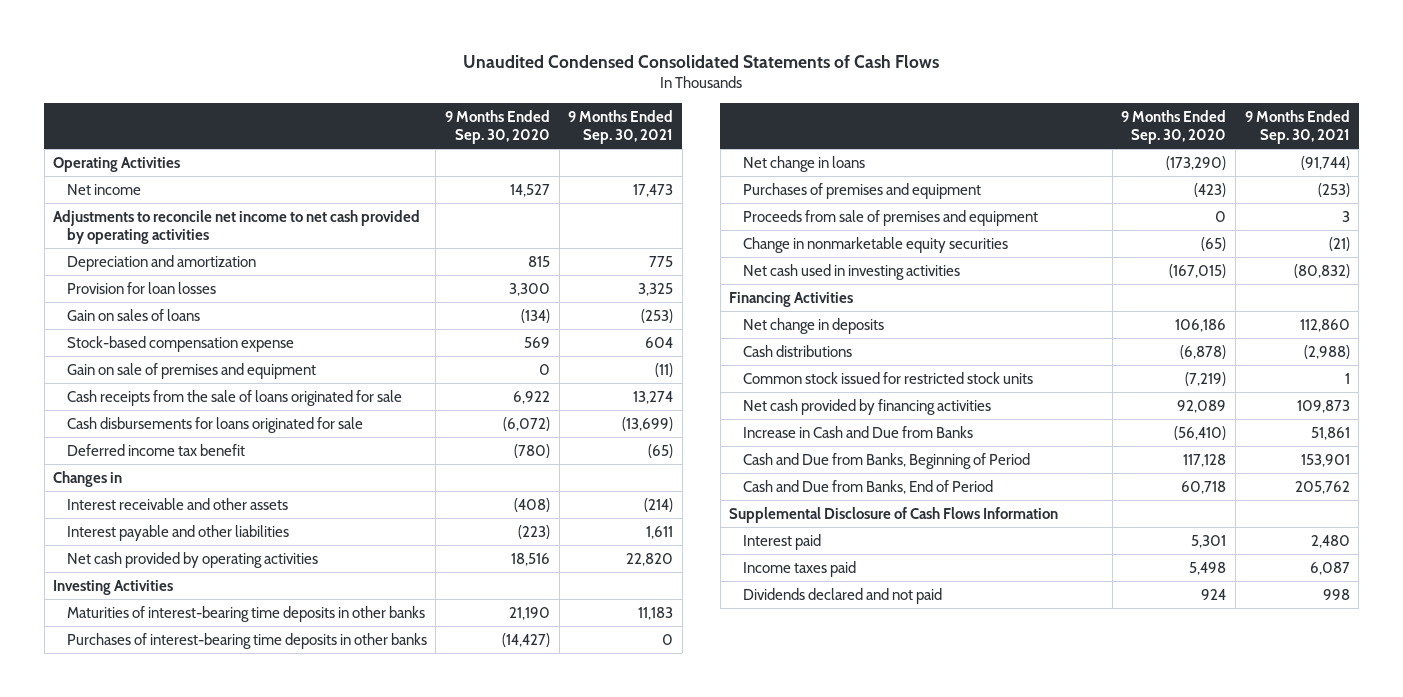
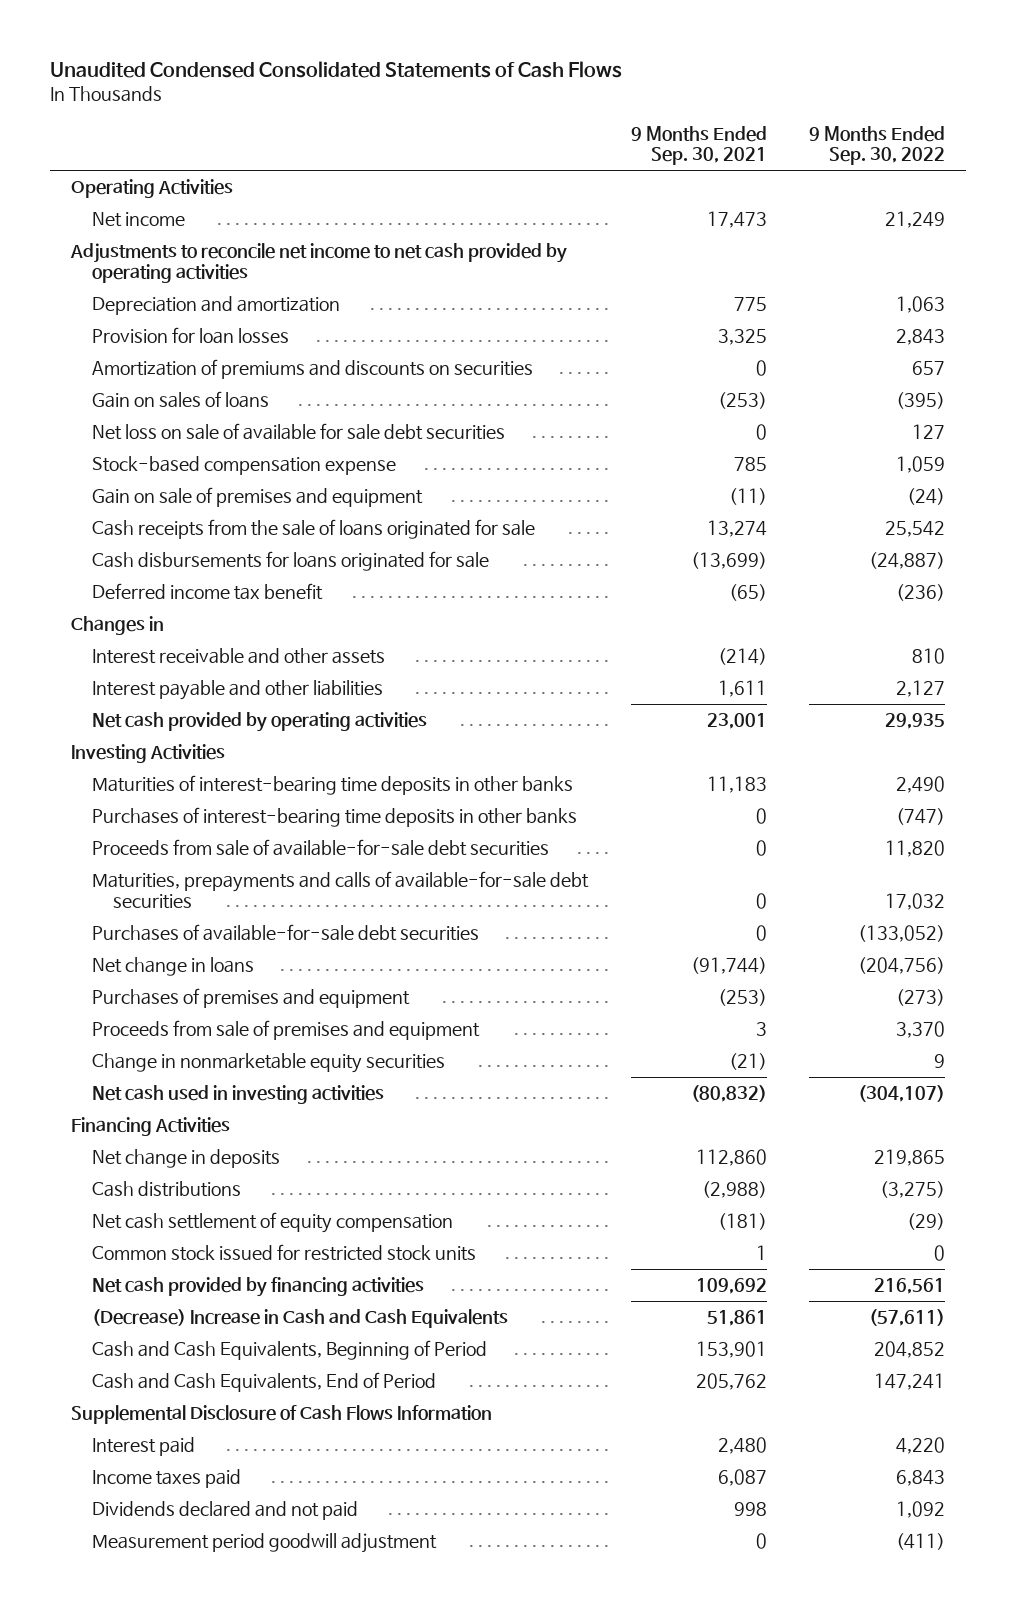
[444,109,550,144] 9 Months Ended Sep. 30, 2020 -> none
none -> [809,125,946,166] 9 Months Ended Sep. 30, 2022
none -> [92,359,534,380] Amortization of premiums and discounts on securities
none -> [92,423,506,441] Net loss on sale of available for sale debt securities
[645,336,674,348] 604 -> [733,457,767,472] 785
[626,552,674,566] 22,820 -> [706,713,767,730] 23,001
none -> [92,839,550,857] Proceeds from sale of available-for-sale debt securities
none -> [92,871,590,910] Maturities, prepayments and calls of available-for-sale debt securities
none -> [92,924,480,942] Purchases of available-for-sale debt securities
none -> [92,1212,454,1234] Net cash settlement of equity compensation
[1296,399,1350,413] 109,873 -> [695,1278,767,1295] 109,692
[742,425,973,438] Increase in Cash and Due from Banks -> [92,1309,509,1329] (Decrease) Increase in Cash and Cash Equivalents
[742,452,1030,469] Cash and Due from Banks, Beginning of Period -> [92,1340,488,1361] Cash and Cash Equivalents, Beginning of Period
[742,479,993,494] Cash and Due from Banks, End of Period -> [92,1372,437,1393] Cash and Cash Equivalents, End of Period
none -> [92,1533,438,1554] Measurement period goodwill adjustment

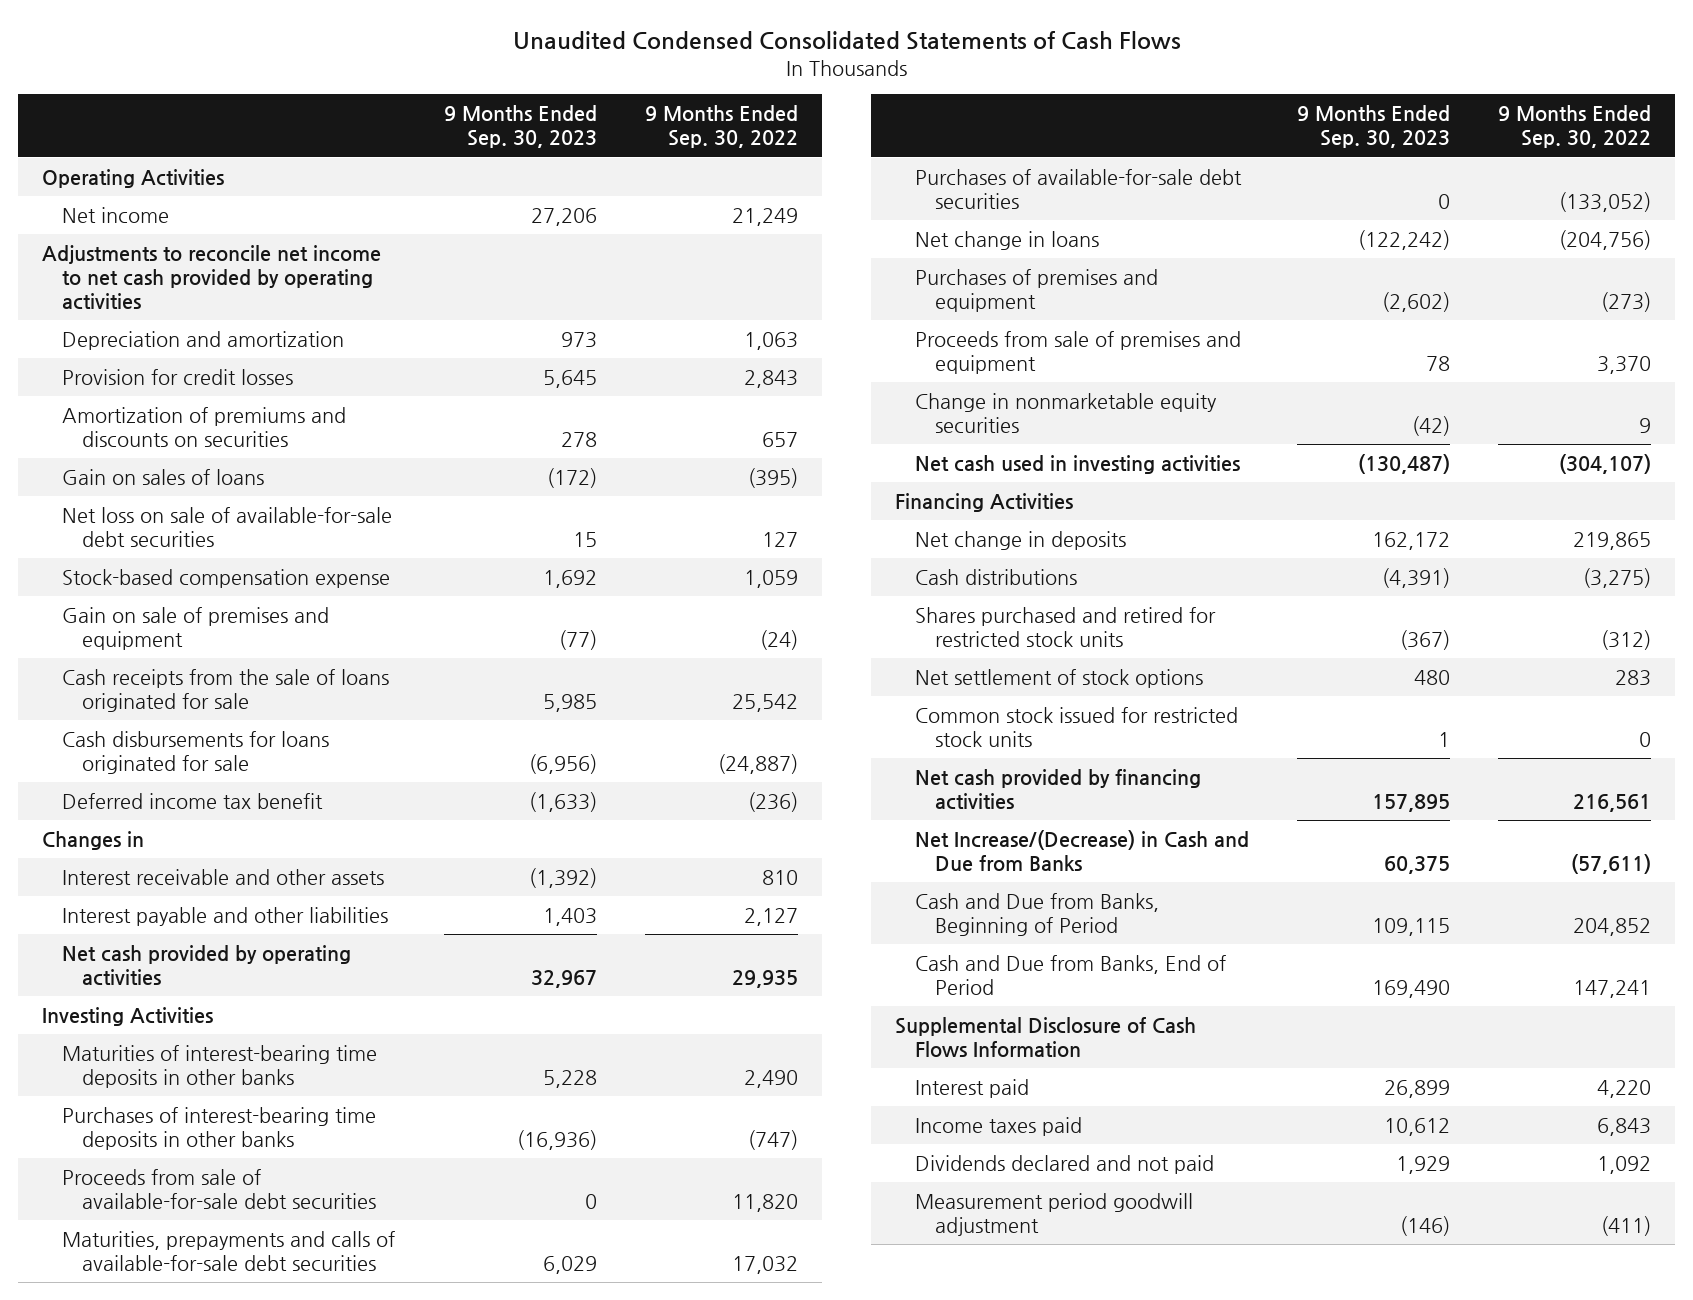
[630,125,767,166] 9 Months Ended Sep. 30, 2021 -> none
none -> [444,105,598,149] 9 Months Ended Sep. 30, 2023
[92,327,290,345] Provision for loan losses -> [62,368,294,385] Provision for credit losses
[92,423,506,441] Net loss on sale of available for sale debt securities -> [62,506,393,548] Net loss on sale of available-for-sale debt securities
[92,1212,454,1234] Net cash settlement of equity compensation -> none
none -> [915,606,1217,648] Shares purchased and retired for restricted stock units
none -> [915,668,1204,688] Net settlement of stock options
[92,1309,509,1329] (Decrease) Increase in Cash and Cash Equivalents -> [915,829,1250,872] Net Increase/(Decrease) in Cash and Due from Banks
[92,1340,488,1361] Cash and Cash Equivalents, Beginning of Period -> [915,892,1160,937] Cash and Due from Banks, Beginning of Period
[92,1372,437,1393] Cash and Cash Equivalents, End of Period -> [915,954,1227,996] Cash and Due from Banks, End of Period

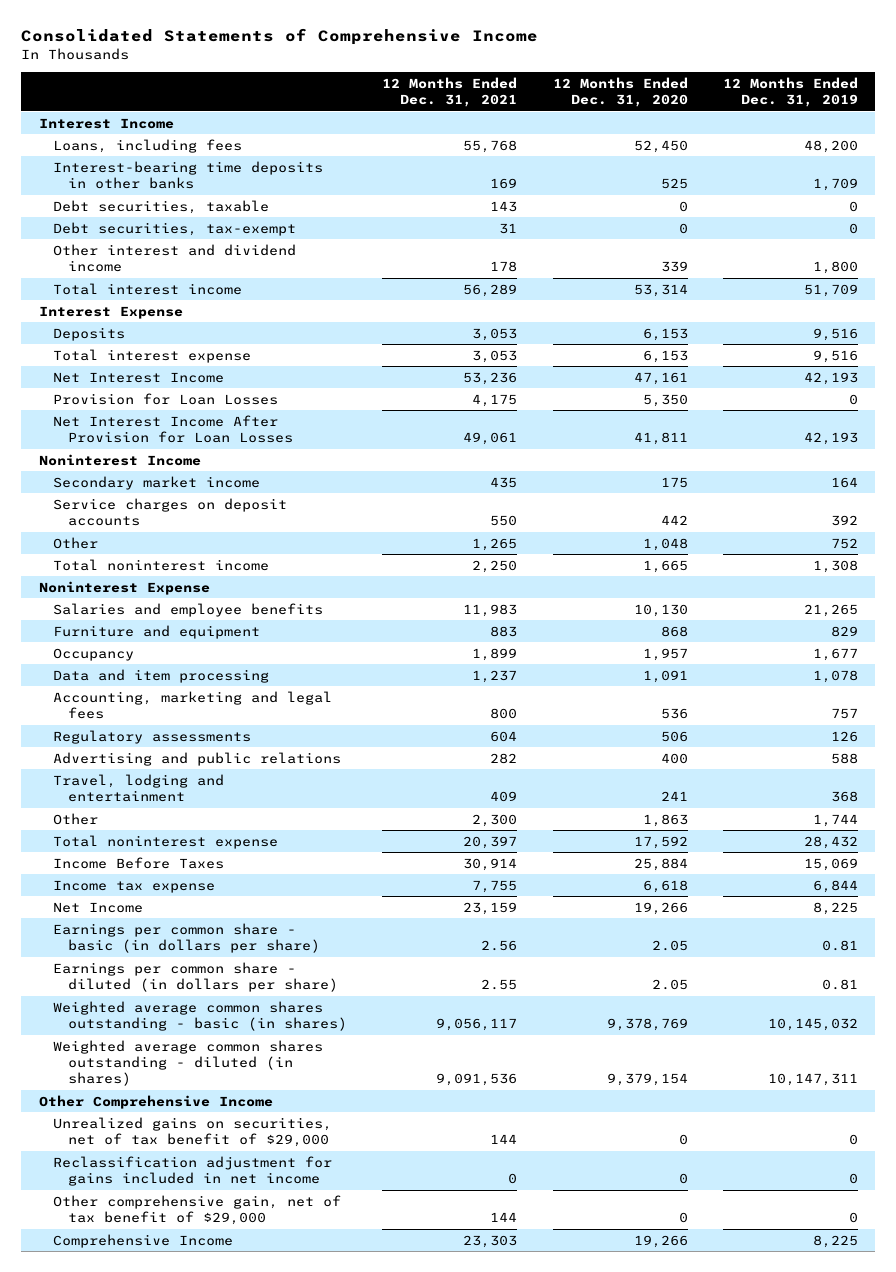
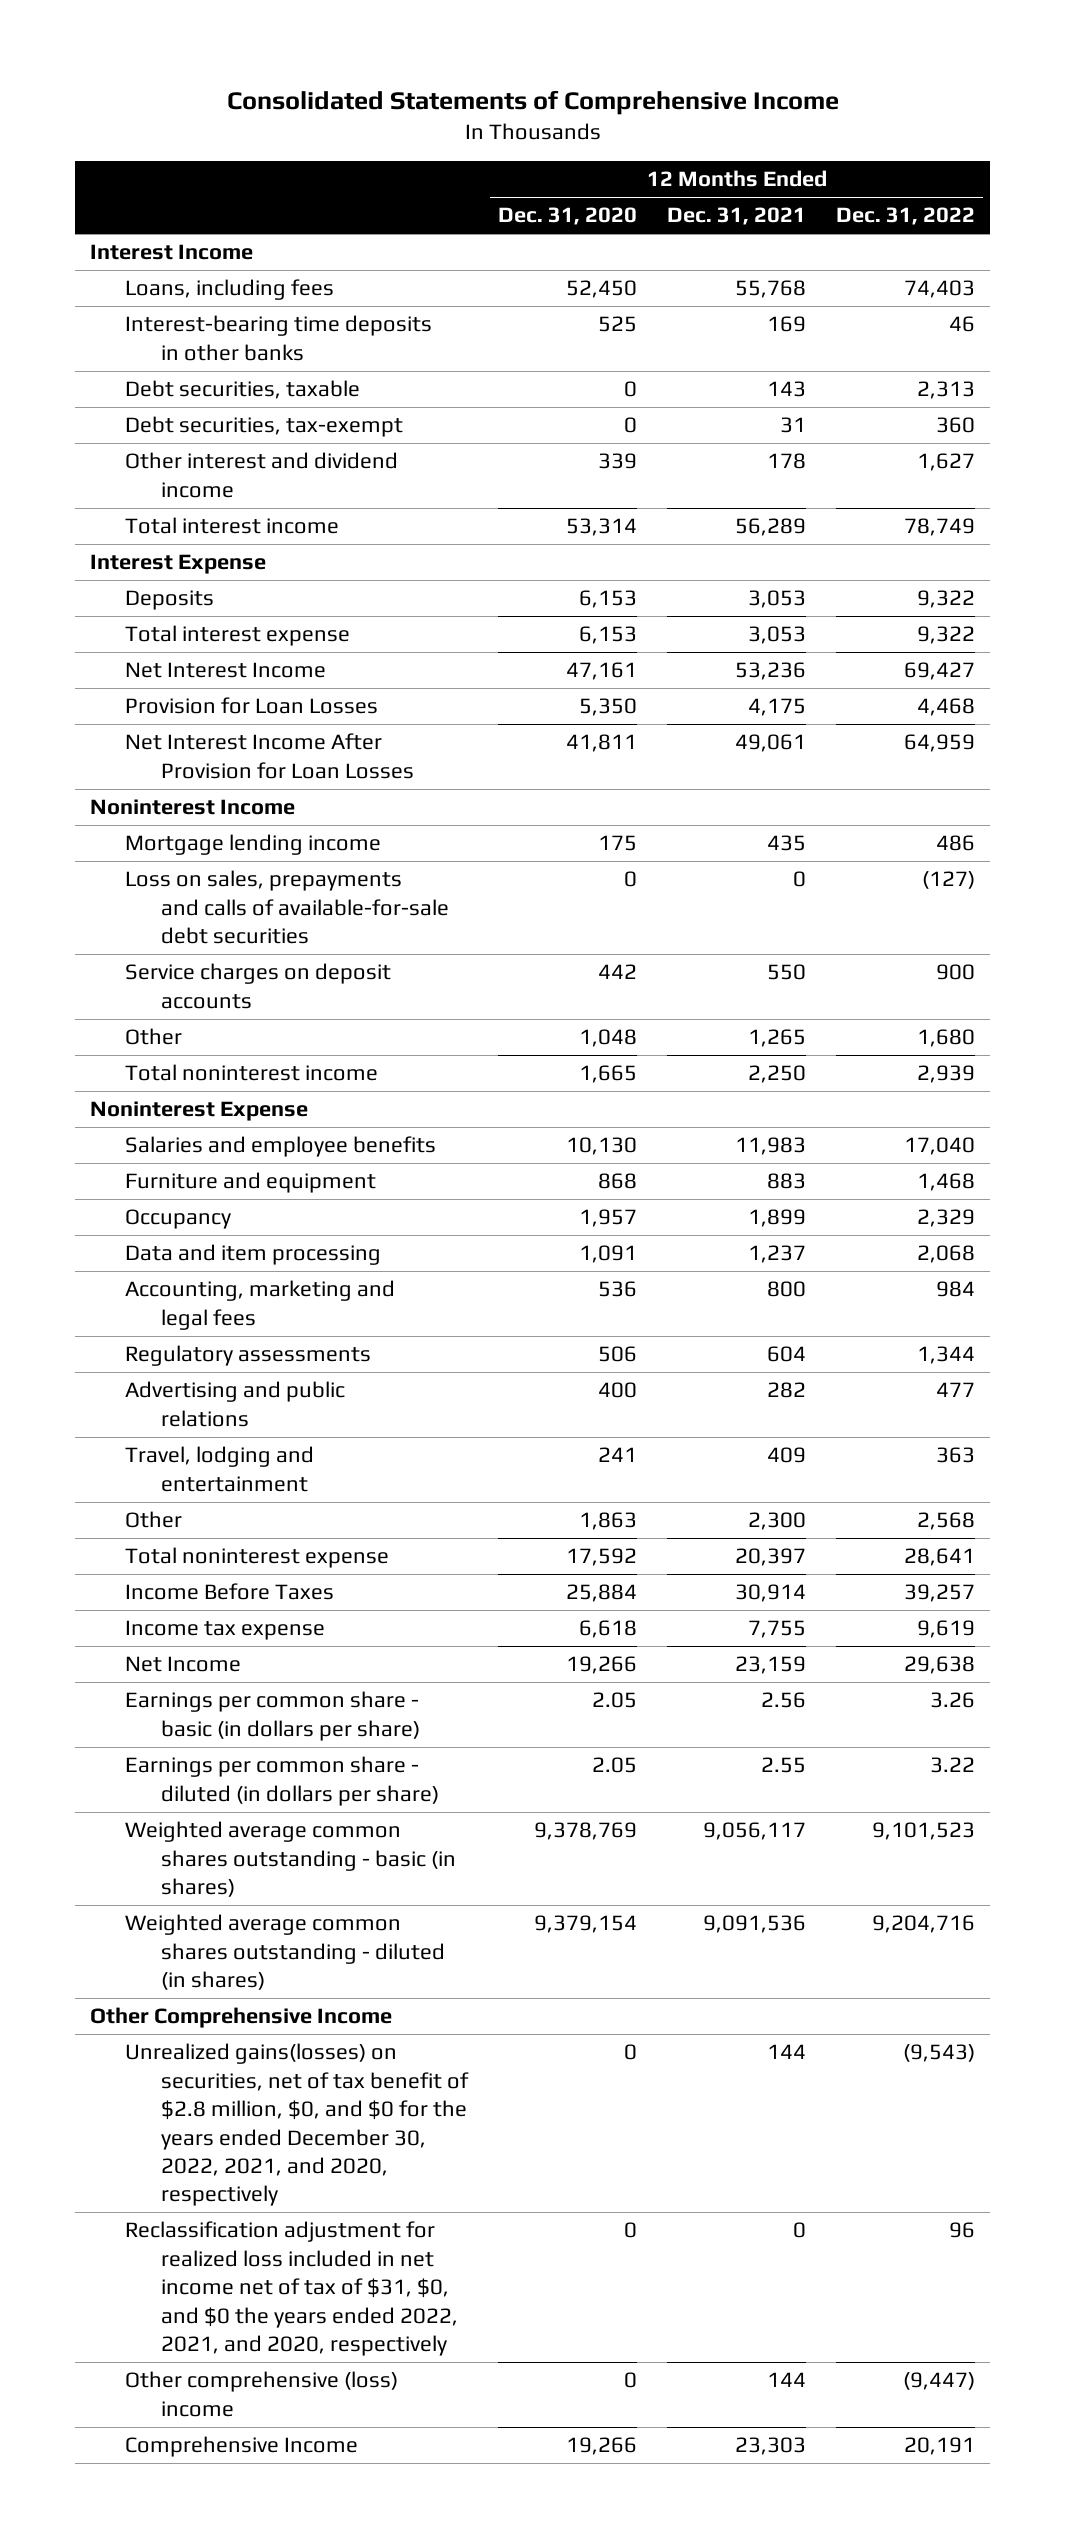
[722,76,858,107] 12 Months Ended Dec. 31, 2019 -> none
none -> [836,207,976,226] Dec. 31, 2022
[53,475,261,490] Secondary market income -> [125,834,382,856] Mortgage lending income
none -> [125,870,449,945] Loss on sales, prepayments and calls of available-for-sale debt securities
[53,1116,333,1147] Unrealized gains on securities, net of tax benefit of $29,000 -> [125,2043,469,2207] Unrealized gains(losses) on securities, net of tax benefit of $2.8 million, $0, and $0 for the years ended December 30, 2022, 2021, and 2020, respectively
[53,1155,333,1186] Reclassification adjustment for gains included in net income -> [125,2221,458,2357] Reclassification adjustment for realized loss included in net income net of tax of $31, $0, and $0 the years ended 2022, 2021, and 2020, respectively
[53,1194,342,1225] Other comprehensive gain, net of tax benefit of $29,000 -> [125,2371,399,2417] Other comprehensive (loss) income

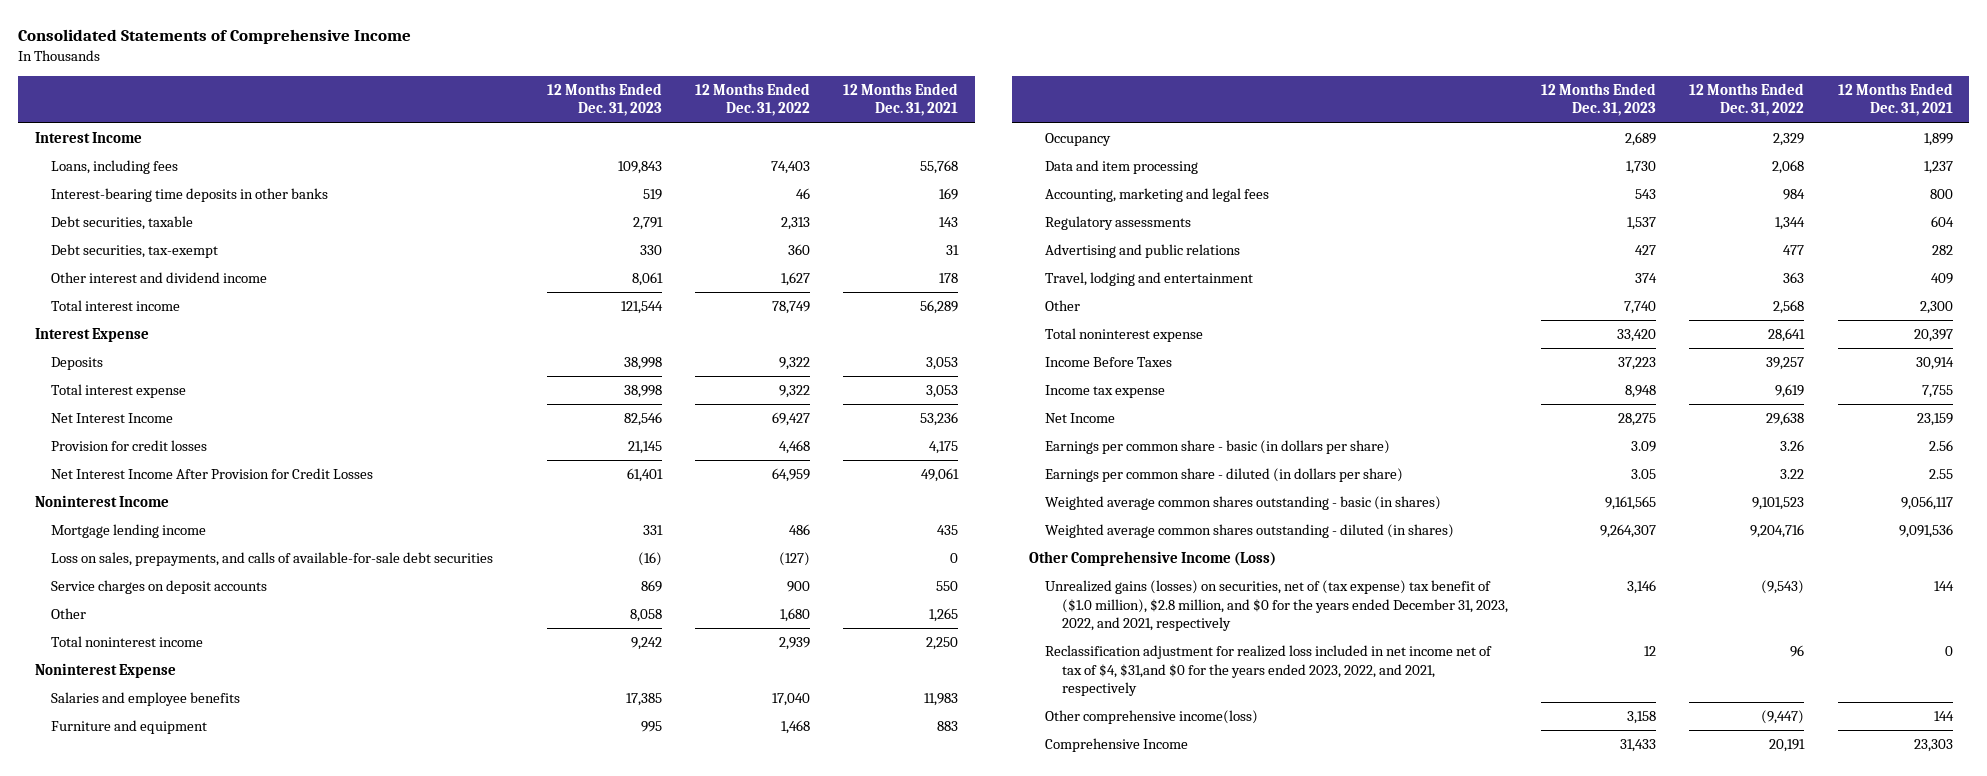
[497,207,637,226] Dec. 31, 2020 -> none
none -> [547,82,663,117] 12 Months Ended Dec. 31, 2023
[125,697,379,715] Provision for Loan Losses -> [51,440,208,452] Provision for credit losses
[125,733,414,779] Net Interest Income After Provision for Loan Losses -> [51,468,374,480] Net Interest Income After Provision for Credit Losses
[125,870,449,945] Loss on sales, prepayments and calls of available-for-sale debt securities -> [51,552,494,567] Loss on sales, prepayments, and calls of available-for-sale debt securities
[90,2007,393,2029] Other Comprehensive Income -> [1028,551,1276,567] Other Comprehensive Income (Loss)
[125,2043,469,2207] Unrealized gains(losses) on securities, net of tax benefit of $2.8 million, $0, and $0 for the years ended December 30, 2022, 2021, and 2020, respectively -> [1045,580,1509,632] Unrealized gains (losses) on securities, net of (tax expense) tax benefit of ($1.0 million), $2.8 million, and $0 for the years ended December 31, 2023, 2022, and 2021, respectively
[125,2221,458,2357] Reclassification adjustment for realized loss included in net income net of tax of $31, $0, and $0 the years ended 2022, 2021, and 2020, respectively -> [1045,645,1493,697] Reclassification adjustment for realized loss included in net income net of tax of $4, $31,and $0 for the years ended 2023, 2022, and 2021, respectively
[125,2371,399,2417] Other comprehensive (loss) income -> [1045,710,1259,725] Other comprehensive income(loss)

